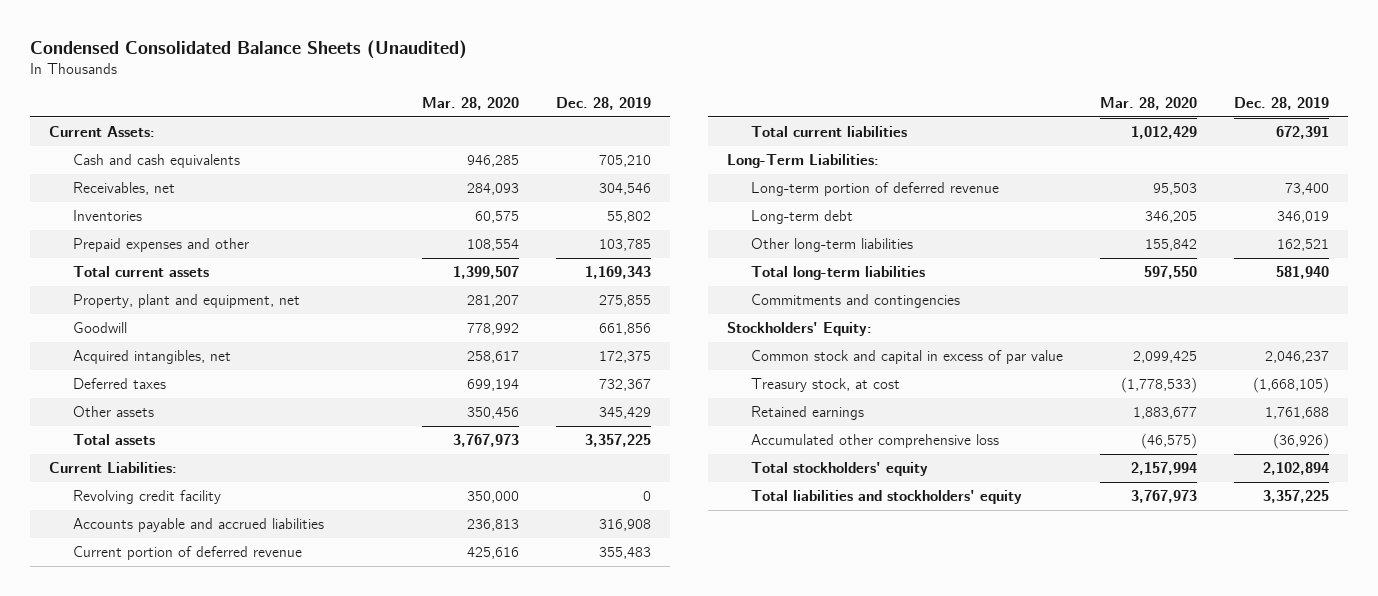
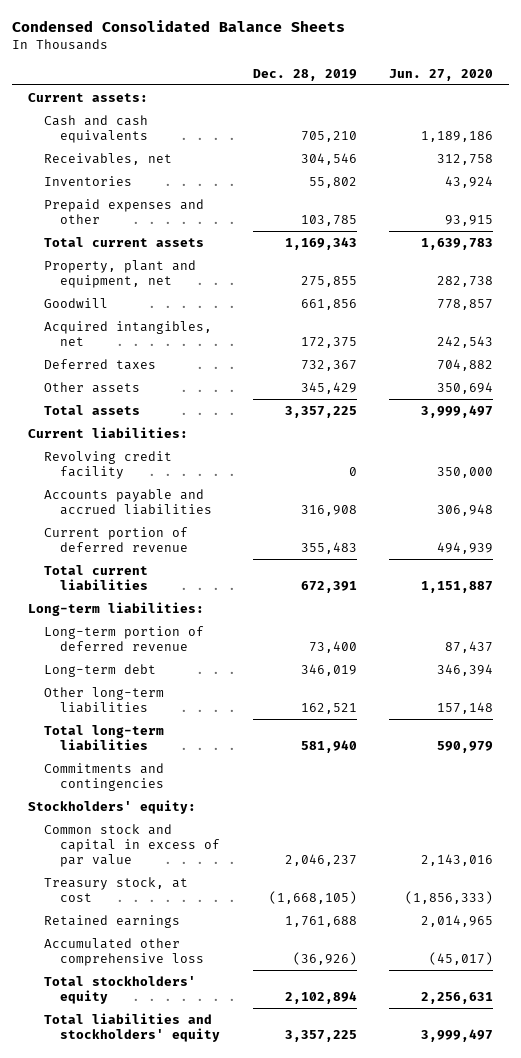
[30,39,468,59] Condensed Consolidated Balance Sheets (Unaudited) -> [12,19,346,32] Condensed Consolidated Balance Sheets
[422,97,520,111] Mar. 28, 2020 -> none
none -> [388,68,493,81] Jun. 27, 2020
[48,126,155,138] Current Assets: -> [28,93,149,103] Current assets:
[48,462,177,474] Current Liabilities: -> [28,427,189,439] Current liabilities:
[726,154,879,169] Long-Term Liabilities: -> [28,602,205,617] Long-term liabilities:
[726,322,872,337] Stockholders' Equity: -> [28,800,197,815] Stockholders' equity:

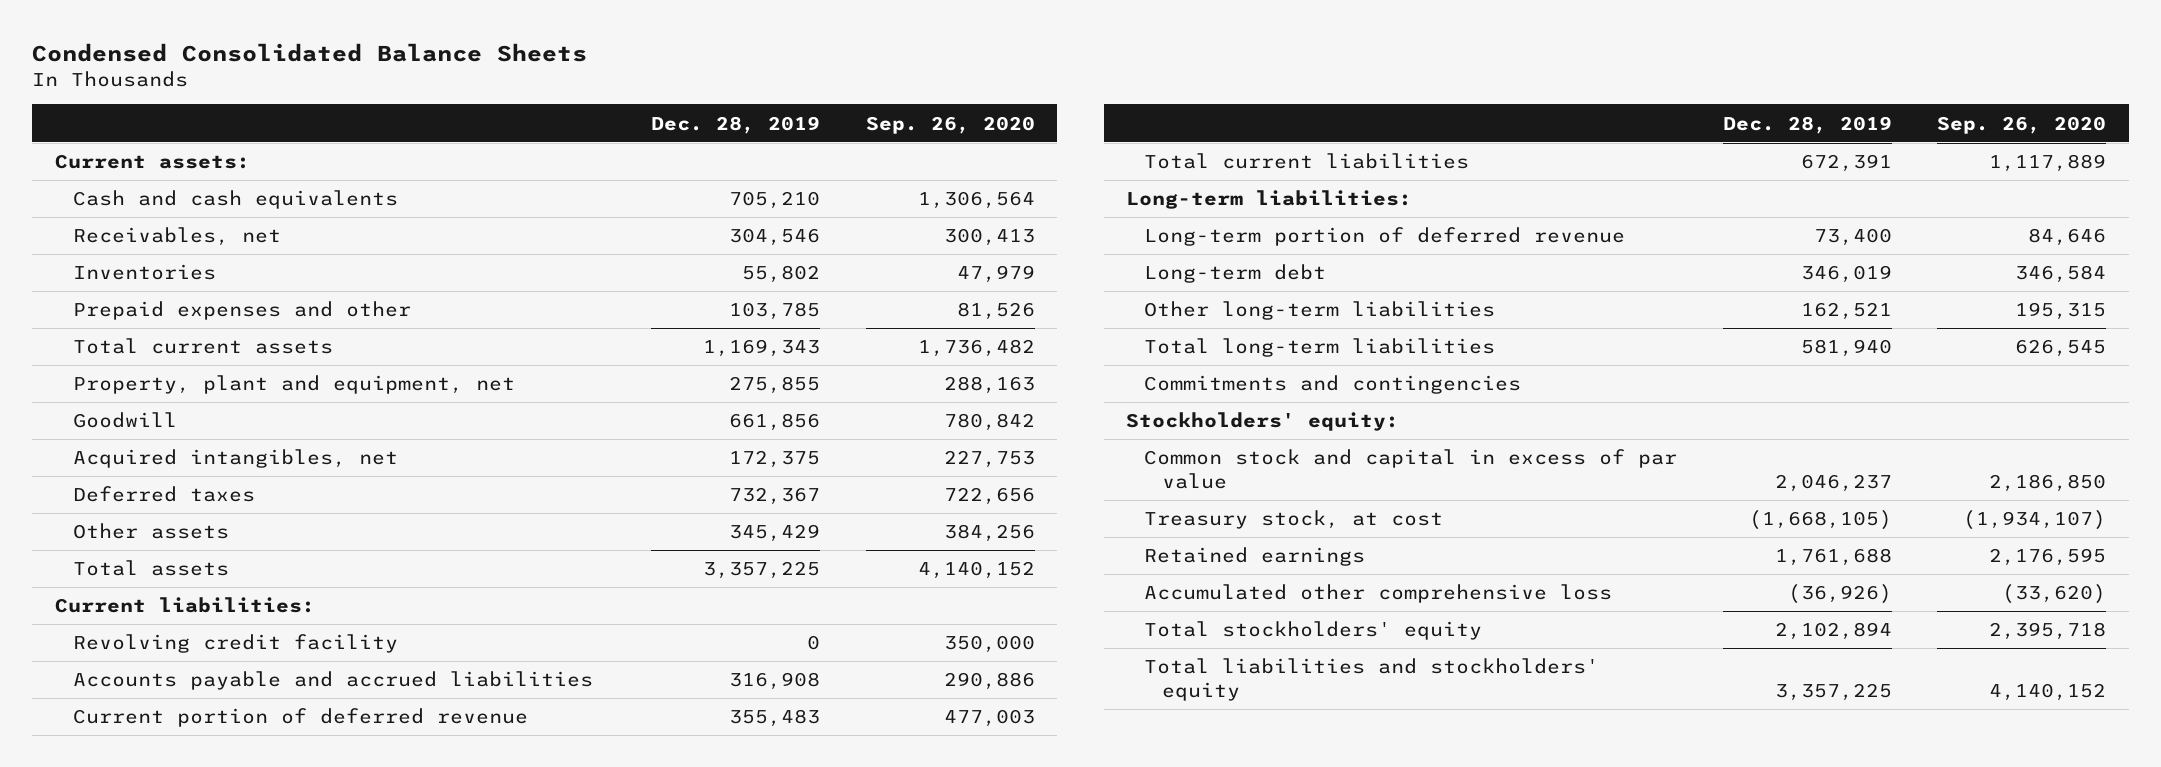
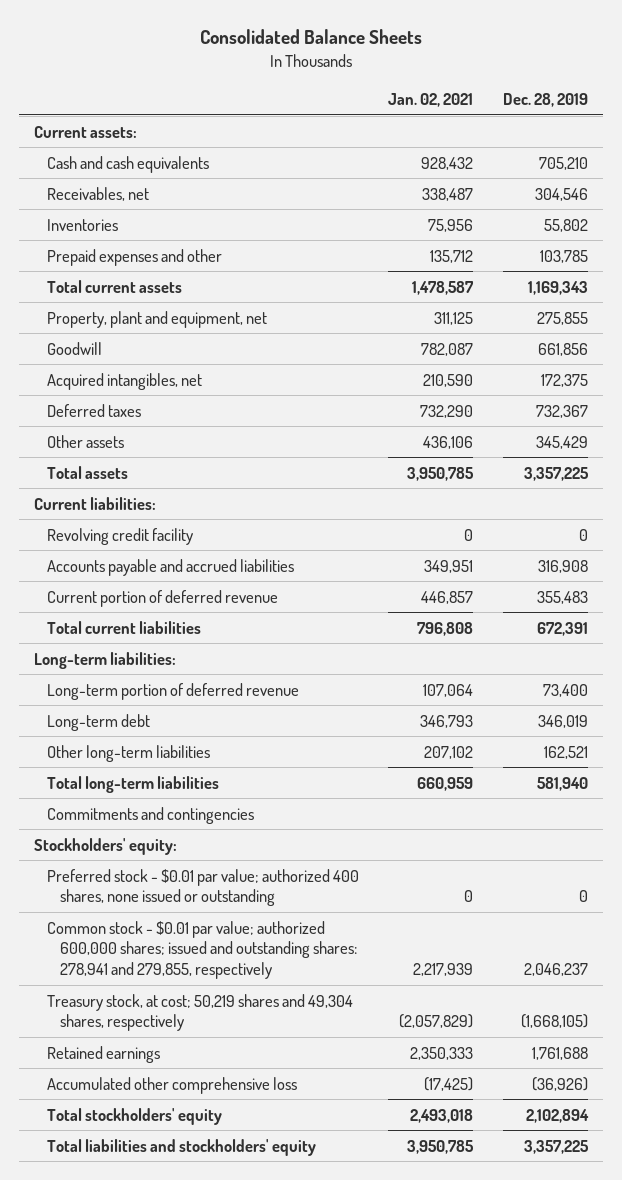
[32,42,588,62] Condensed Consolidated Balance Sheets -> [199,29,422,45] Consolidated Balance Sheets
[865,115,1035,134] Sep. 26, 2020 -> none
none -> [388,92,474,107] Jan. 02, 2021
none -> [46,868,359,907] Preferred stock - $0.01 par value; authorized 400 shares, none issued or outstanding
[1144,449,1678,489] Common stock and capital in excess of par value -> [46,920,358,980] Common stock - $0.01 par value; authorized 600,000 shares; issued and outstanding shares: 278,941 and 279,855, respectively
[1144,510,1444,530] Treasury stock, at cost -> [46,993,353,1032] Treasury stock, at cost; 50,219 shares and 49,304 shares, respectively

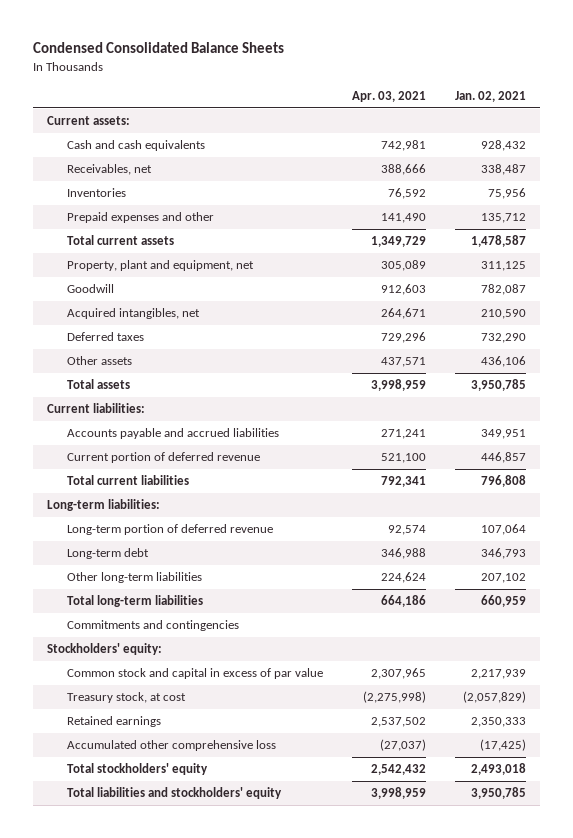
[199,29,422,45] Consolidated Balance Sheets -> [32,42,284,54] Condensed Consolidated Balance Sheets
[503,92,589,107] Dec. 28, 2019 -> none
none -> [351,91,426,103] Apr. 03, 2021
[46,527,193,545] Revolving credit facility -> none
[46,868,359,907] Preferred stock - $0.01 par value; authorized 400 shares, none issued or outstanding -> none
[46,920,358,980] Common stock - $0.01 par value; authorized 600,000 shares; issued and outstanding shares: 278,941 and 279,855, respectively -> [67,668,324,680] Common stock and capital in excess of par value
[46,993,353,1032] Treasury stock, at cost; 50,219 shares and 49,304 shares, respectively -> [67,692,187,704] Treasury stock, at cost

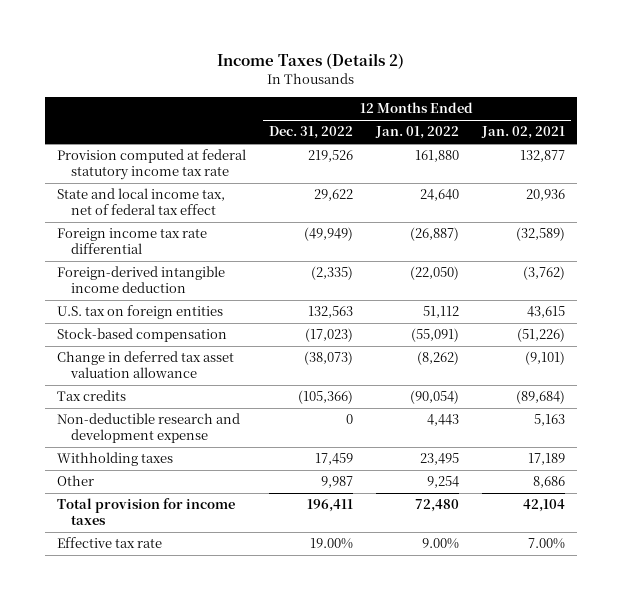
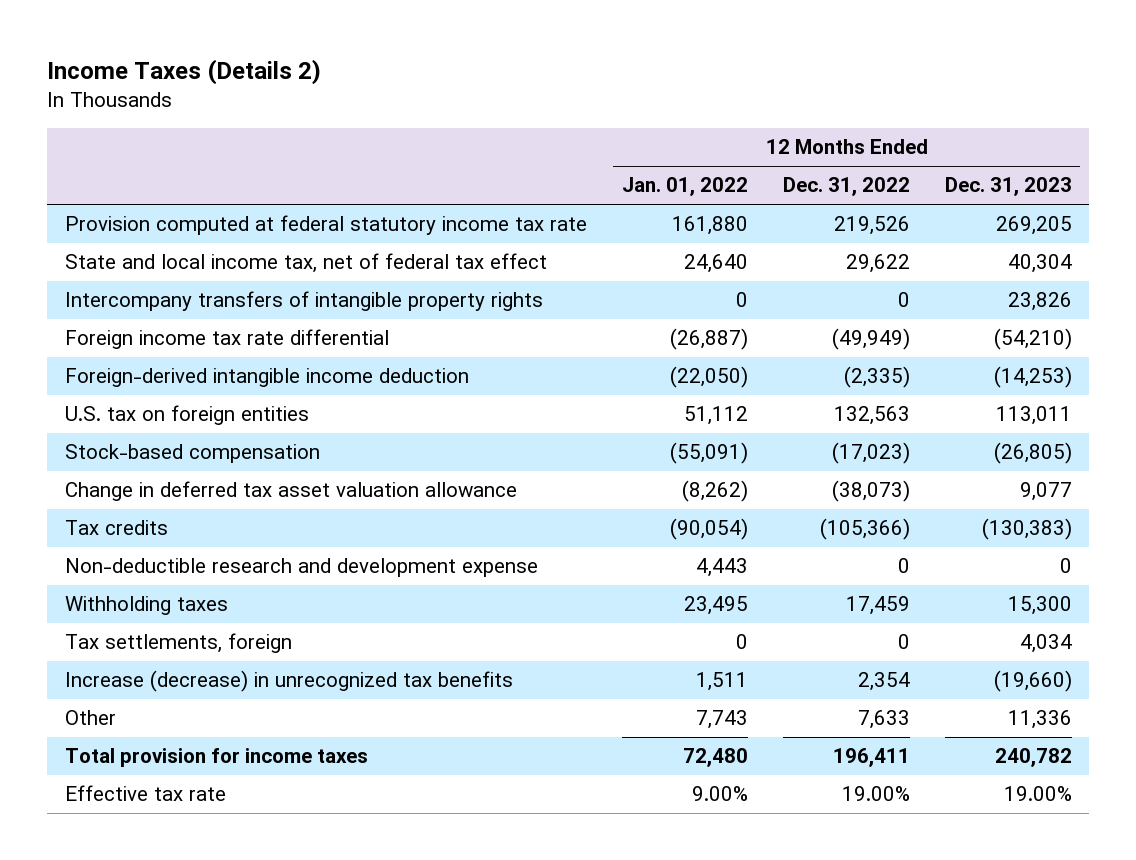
[481,126,566,140] Jan. 02, 2021 -> none
none -> [944,177,1072,197] Dec. 31, 2023
none -> [64,291,543,312] Intercompany transfers of intangible property rights
none -> [64,633,292,654] Tax settlements, foreign
none -> [64,670,513,693] Increase (decrease) in unrecognized tax benefits
[321,476,354,489] 9,987 -> [857,710,910,730] 7,633
[427,476,460,489] 9,254 -> [695,710,748,730] 7,743

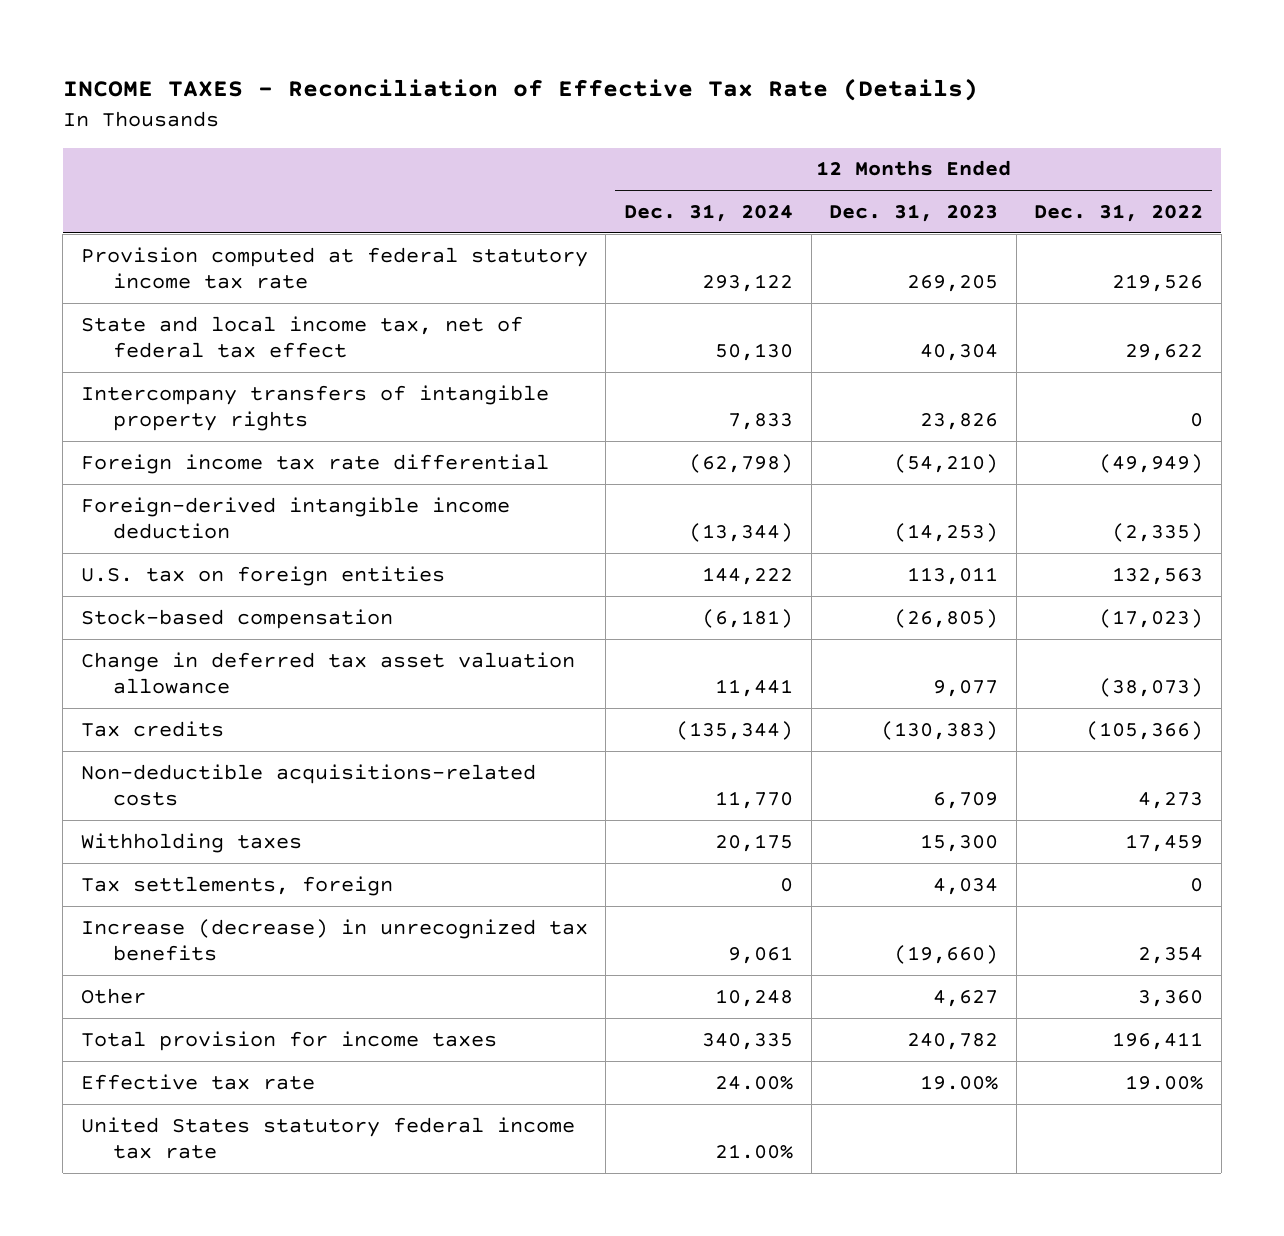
[47,59,322,86] Income Taxes (Details 2) -> [62,78,978,102] INCOME TAXES - Reconciliation of Effective Tax Rate (Details)
[621,177,748,197] Jan. 01, 2022 -> none
none -> [623,204,793,223] Dec. 31, 2024
[64,558,538,578] Non-deductible research and development expense -> none
none -> [80,763,536,806] Non-deductible acquisitions-related costs
[857,710,910,730] 7,633 -> [1138,989,1204,1007] 3,360
[1007,710,1072,730] 11,336 -> [933,989,999,1007] 4,627
none -> [80,1116,575,1159] United States statutory federal income tax rate

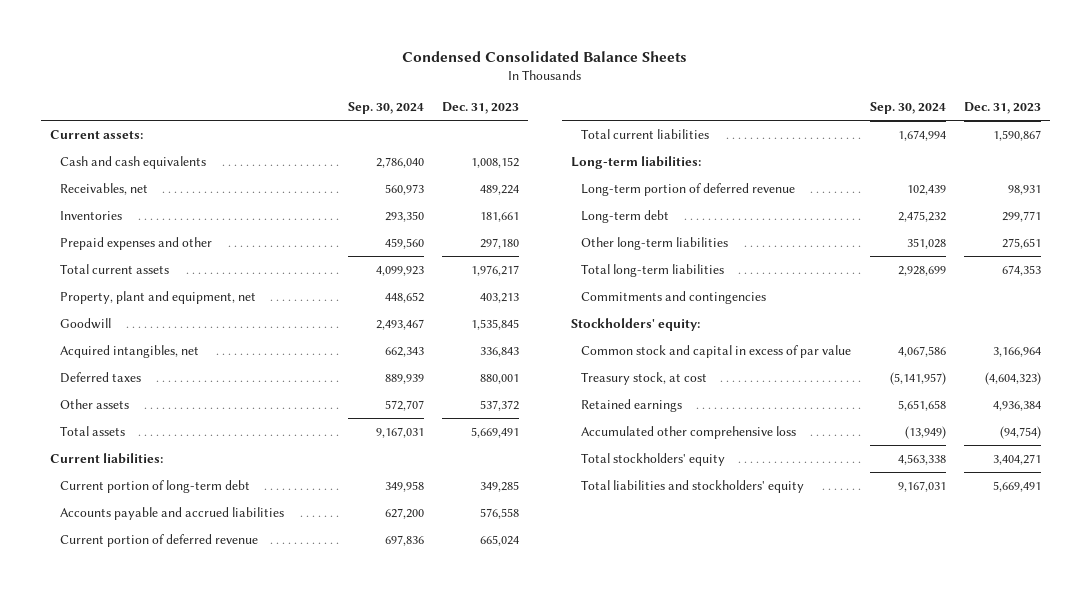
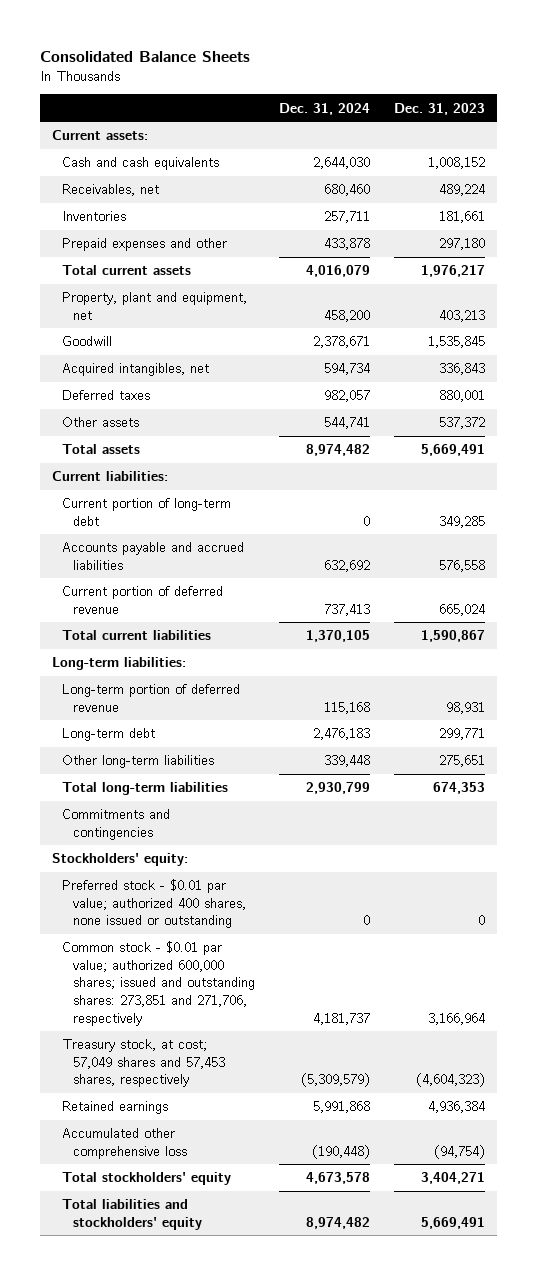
[402,50,688,62] Condensed Consolidated Balance Sheets -> [40,50,251,62] Consolidated Balance Sheets
[347,102,424,115] Sep. 30, 2024 -> none
none -> [278,102,370,115] Dec. 31, 2024
none -> [62,879,247,929] Preferred stock - $0.01 par value; authorized 400 shares, none issued or outstanding
[581,344,852,358] Common stock and capital in excess of par value -> [62,941,256,1026] Common stock - $0.01 par value; authorized 600,000 shares; issued and outstanding shares: 273,851 and 271,706, respectively
[581,371,708,385] Treasury stock, at cost -> [62,1039,226,1088] Treasury stock, at cost; 57,049 shares and 57,453 shares, respectively

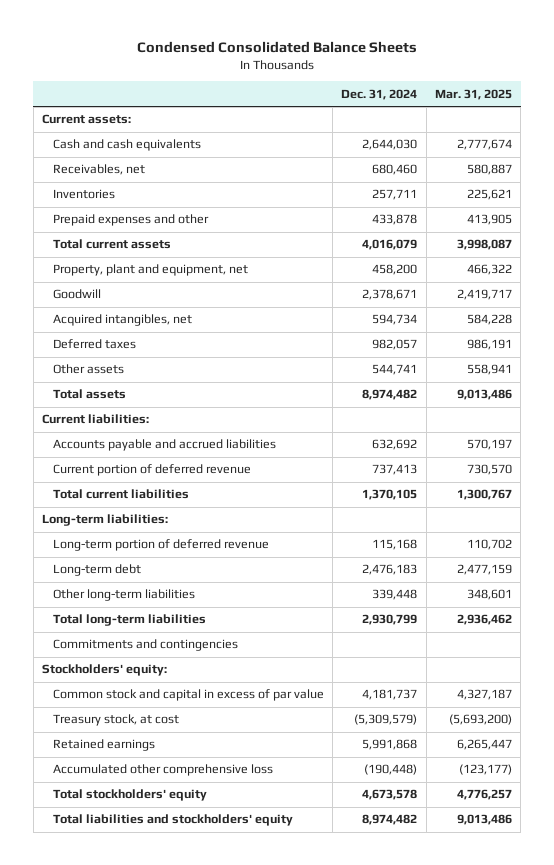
[40,50,251,62] Consolidated Balance Sheets -> [136,41,417,54] Condensed Consolidated Balance Sheets
[393,102,485,115] Dec. 31, 2023 -> none
none -> [434,88,512,100] Mar. 31, 2025
[62,498,232,526] Current portion of long-term debt -> none
[62,879,247,929] Preferred stock - $0.01 par value; authorized 400 shares, none issued or outstanding -> none
[62,941,256,1026] Common stock - $0.01 par value; authorized 600,000 shares; issued and outstanding shares: 273,851 and 271,706, respectively -> [53,689,325,702] Common stock and capital in excess of par value
[62,1039,226,1088] Treasury stock, at cost; 57,049 shares and 57,453 shares, respectively -> [53,714,180,727] Treasury stock, at cost

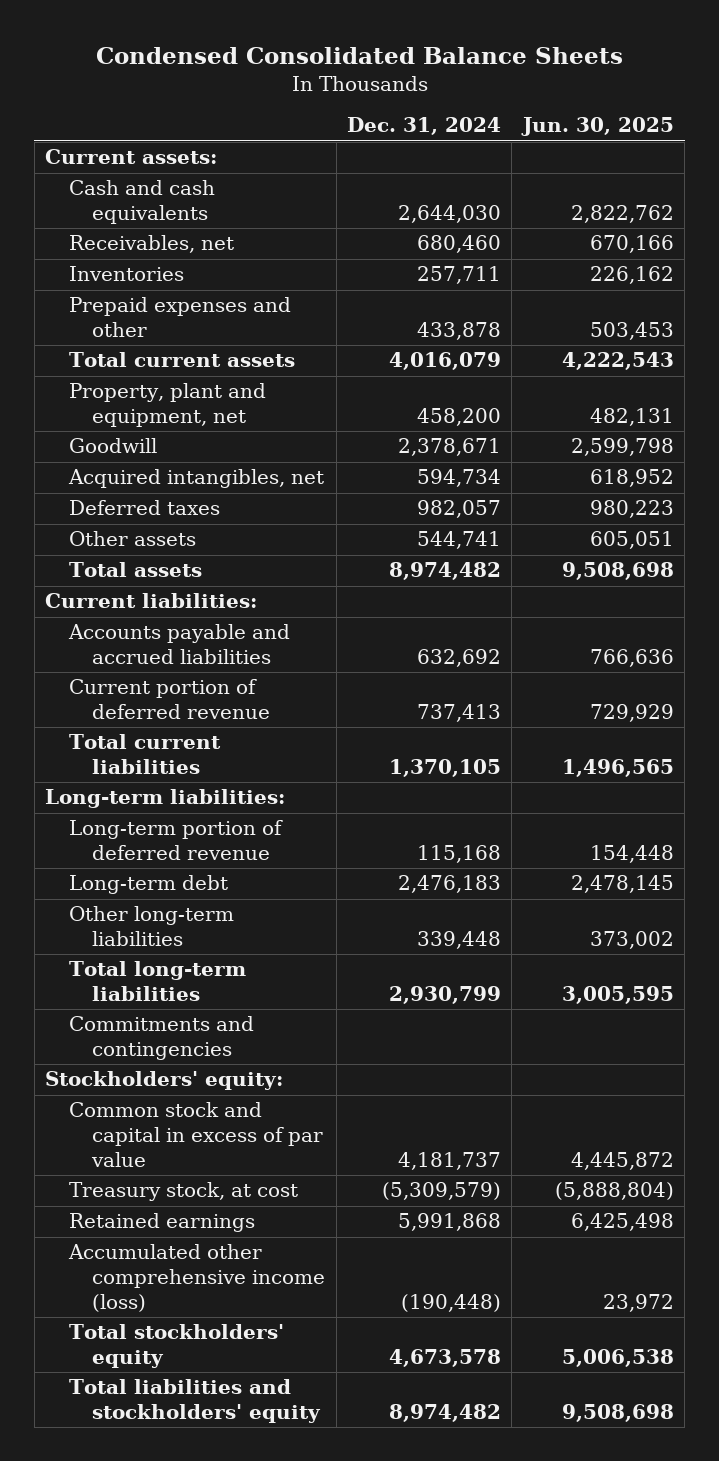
[434,88,512,100] Mar. 31, 2025 -> none
none -> [520,117,674,137] Jun. 30, 2025
[53,764,274,777] Accumulated other comprehensive loss -> [67,1244,326,1312] Accumulated other comprehensive income (loss)

